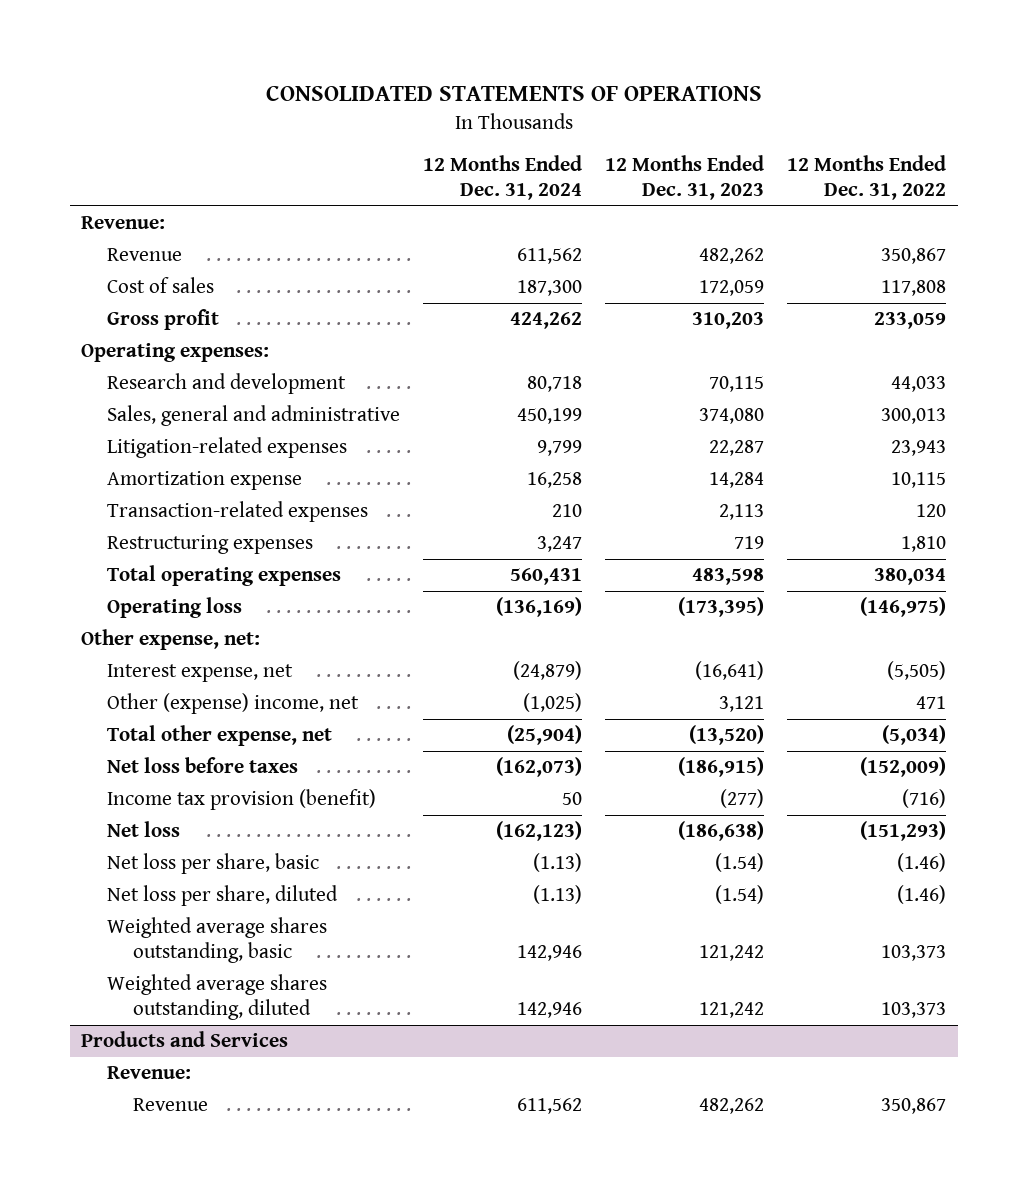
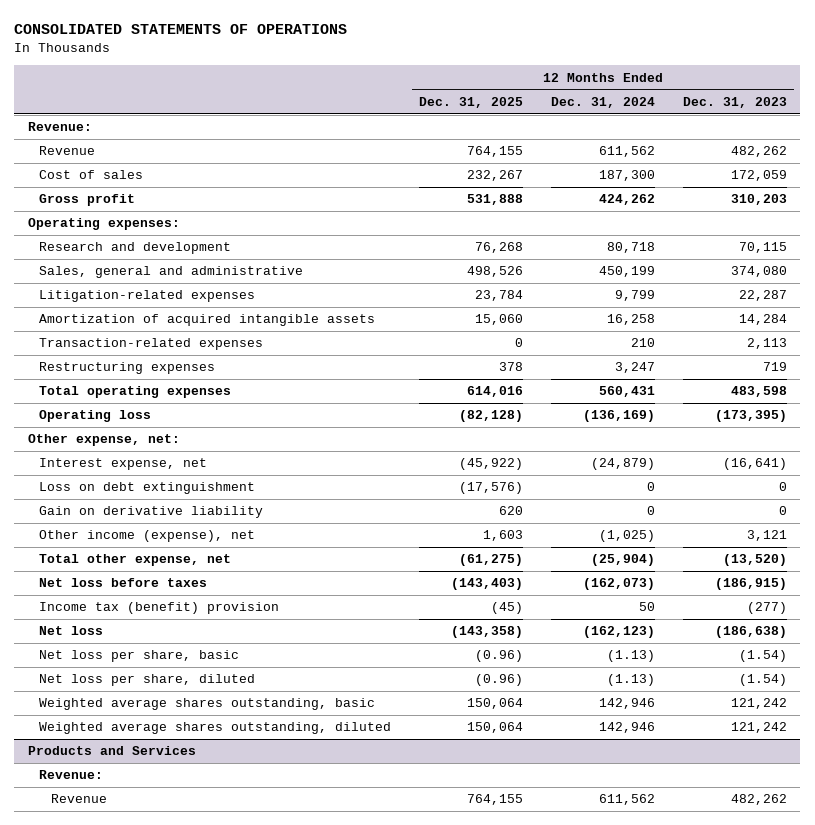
[787,155,947,200] 12 Months Ended Dec. 31, 2022 -> none
none -> [419,96,524,108] Dec. 31, 2025
[106,471,302,491] Amortization expense -> [39,314,376,327] Amortization of acquired intangible assets
none -> [39,482,256,495] Loss on debt extinguishment
none -> [39,506,264,519] Gain on derivative liability
[106,693,359,715] Other (expense) income, net -> [39,530,256,543] Other income (expense), net
[106,789,376,811] Income tax provision (benefit) -> [39,602,280,615] Income tax (benefit) provision

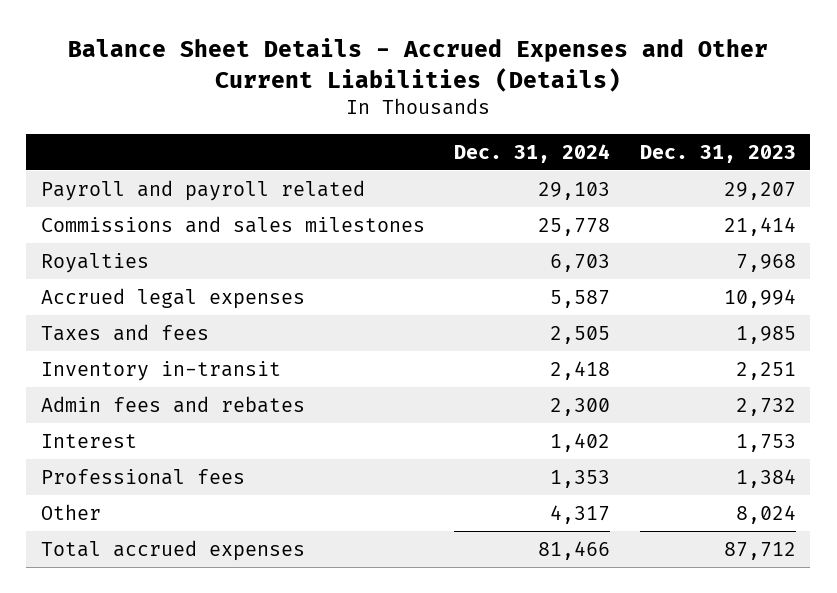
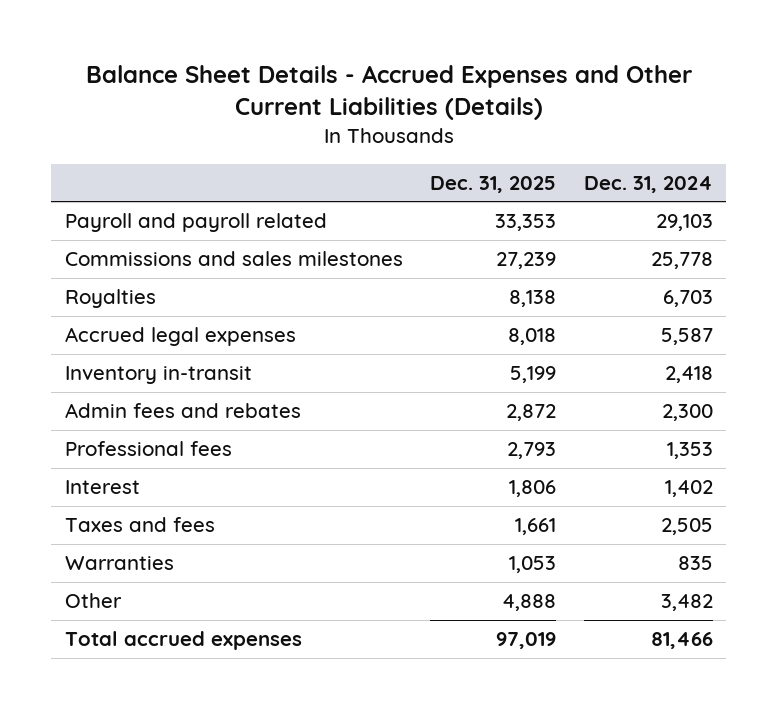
[639,144,796,163] Dec. 31, 2023 -> none
none -> [430,175,557,193] Dec. 31, 2025
[41,433,138,448] Interest -> [64,480,140,495] Interest
[41,323,210,341] Taxes and fees -> [64,517,215,533] Taxes and fees
none -> [64,556,174,571] Warranties
[550,504,611,524] 4,317 -> [660,594,713,612] 3,482

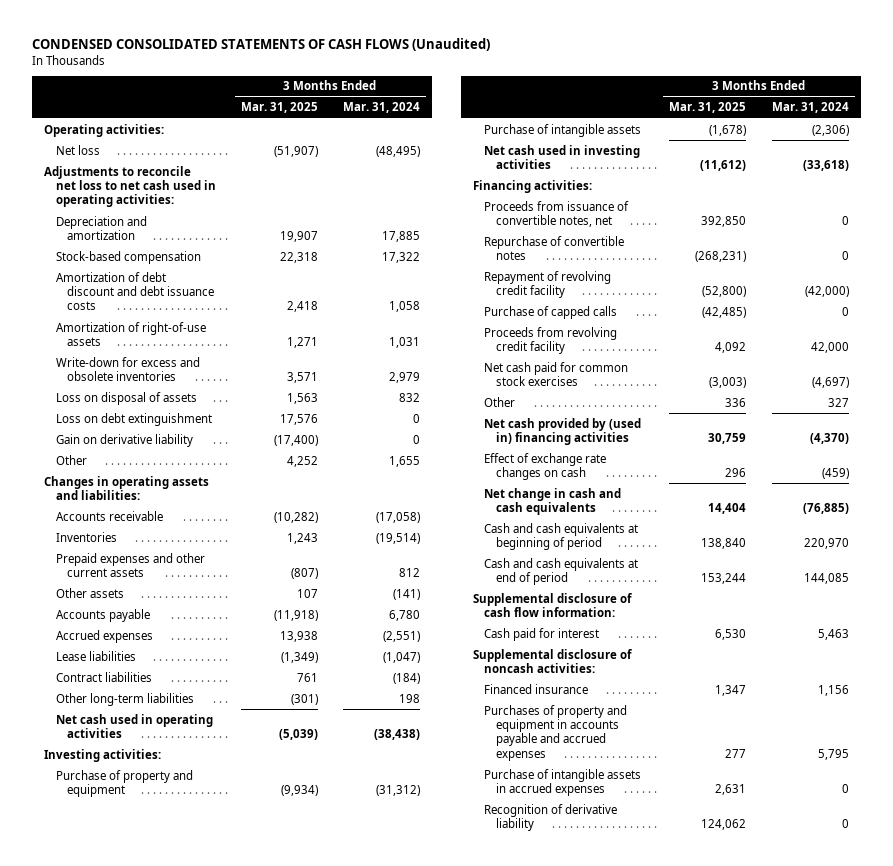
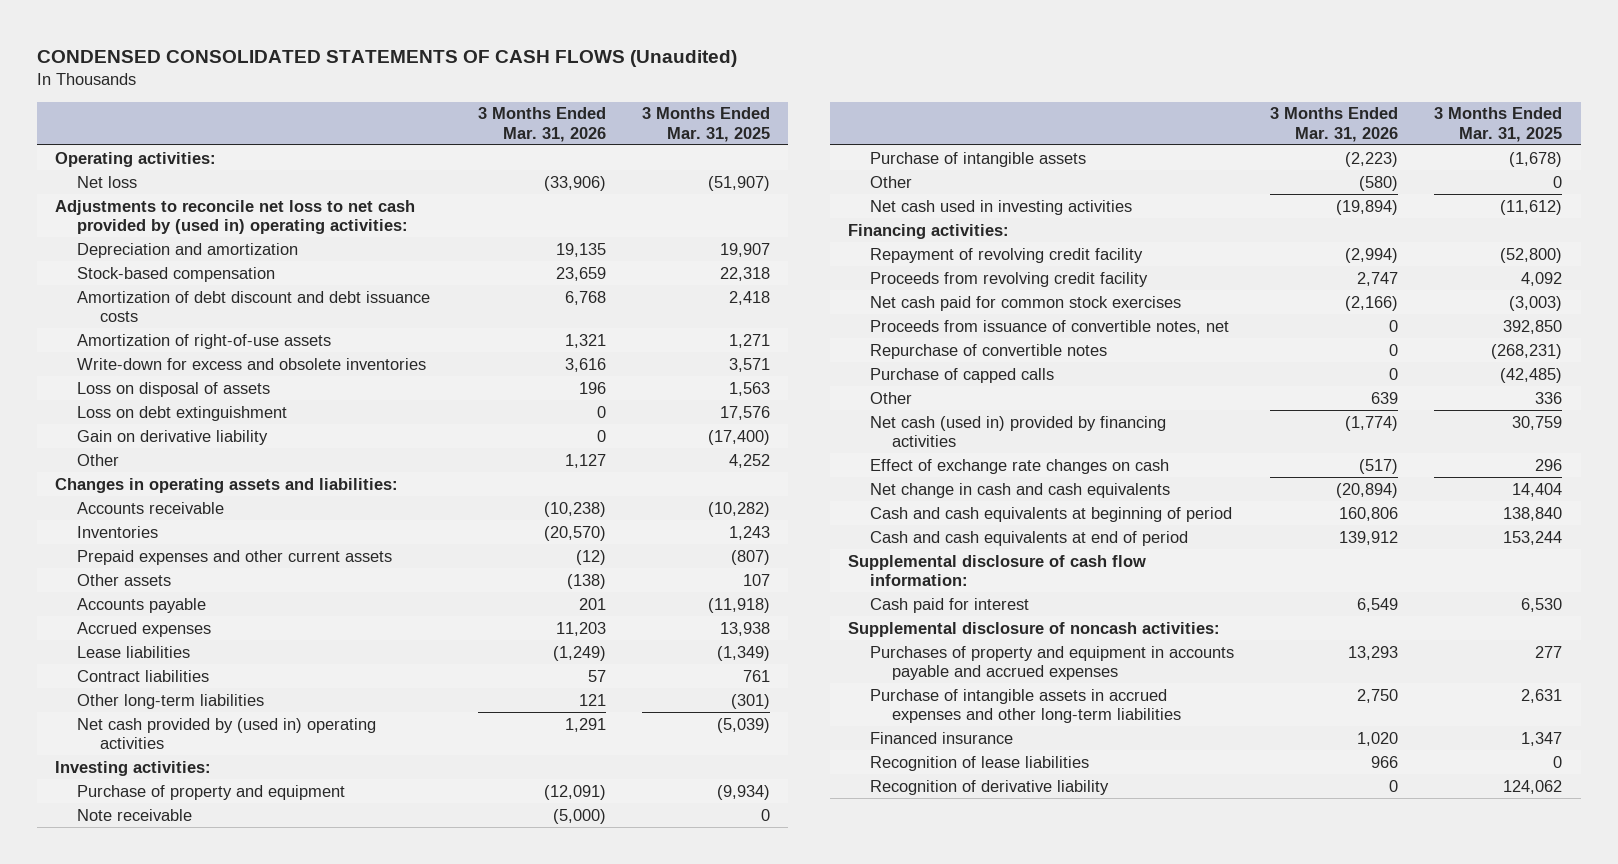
[342,102,420,114] Mar. 31, 2024 -> none
none -> [477,107,606,142] 3 Months Ended Mar. 31, 2026
[44,165,216,208] Adjustments to reconcile net loss to net cash used in operating activities: -> [55,199,416,234] Adjustments to reconcile net loss to net cash provided by (used in) operating activities:
[55,713,213,738] Net cash used in operating activities -> [77,717,377,749] Net cash provided by (used in) operating activities
none -> [77,808,193,821] Note receivable
none -> [869,175,912,188] Other
[484,200,630,227] Proceeds from issuance of convertible notes, net -> [869,319,1229,334] Proceeds from issuance of convertible notes, net
[484,235,625,260] Repurchase of convertible notes -> [869,343,1107,359] Repurchase of convertible notes
[484,305,618,319] Purchase of capped calls -> [869,367,1054,383] Purchase of capped calls
[484,417,642,445] Net cash provided by (used in) financing activities -> [869,415,1166,447] Net cash (used in) provided by financing activities
[484,768,642,796] Purchase of intangible assets in accrued expenses -> [869,688,1182,723] Purchase of intangible assets in accrued expenses and other long-term liabilities
[484,683,589,694] Financed insurance -> [869,731,1013,744] Financed insurance
none -> [869,755,1089,771] Recognition of lease liabilities

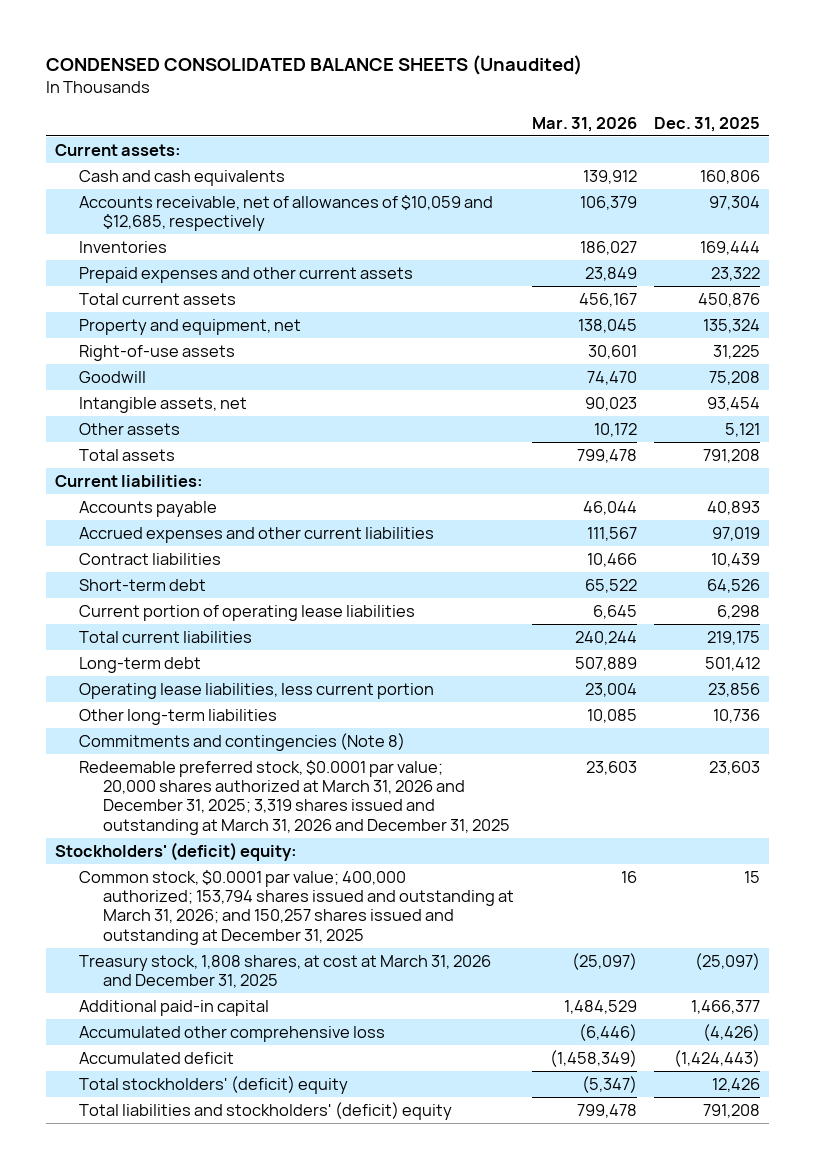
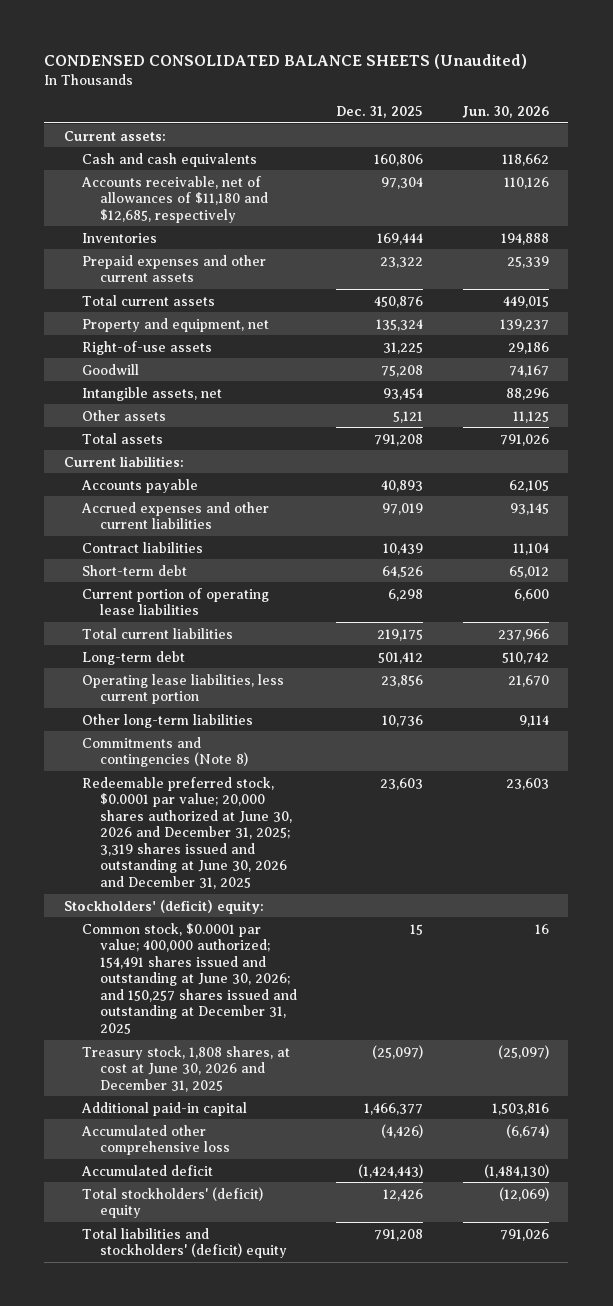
[531,116,637,132] Mar. 31, 2026 -> none
none -> [461,106,549,119] Jun. 30, 2026
[79,195,494,232] Accounts receivable, net of allowances of $10,059 and $12,685, respectively -> [80,175,268,223] Accounts receivable, net of allowances of $11,180 and $12,685, respectively
[79,760,511,835] Redeemable preferred stock, $0.0001 par value; 20,000 shares authorized at March 31, 2026 and December 31, 2025; 3,319 shares issued and outstanding at March 31, 2026 and December 31, 2025 -> [81,776,292,890] Redeemable preferred stock, $0.0001 par value; 20,000 shares authorized at June 30, 2026 and December 31, 2025; 3,319 shares issued and outstanding at June 30, 2026 and December 31, 2025
[79,870,515,945] Common stock, $0.0001 par value; 400,000 authorized; 153,794 shares issued and outstanding at March 31, 2026; and 150,257 shares issued and outstanding at December 31, 2025 -> [81,922,297,1035] Common stock, $0.0001 par value; 400,000 authorized; 154,491 shares issued and outstanding at June 30, 2026; and 150,257 shares issued and outstanding at December 31, 2025
[79,955,492,989] Treasury stock, 1,808 shares, at cost at March 31, 2026 and December 31, 2025 -> [81,1045,290,1092] Treasury stock, 1,808 shares, at cost at June 30, 2026 and December 31, 2025

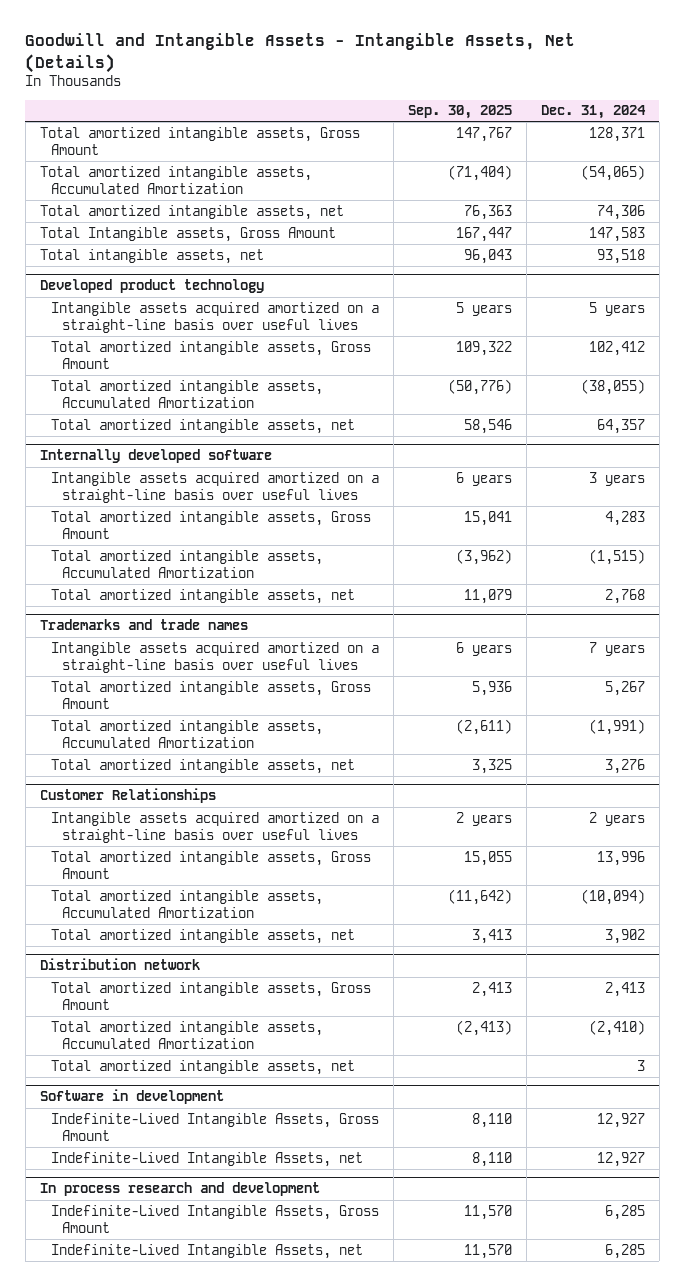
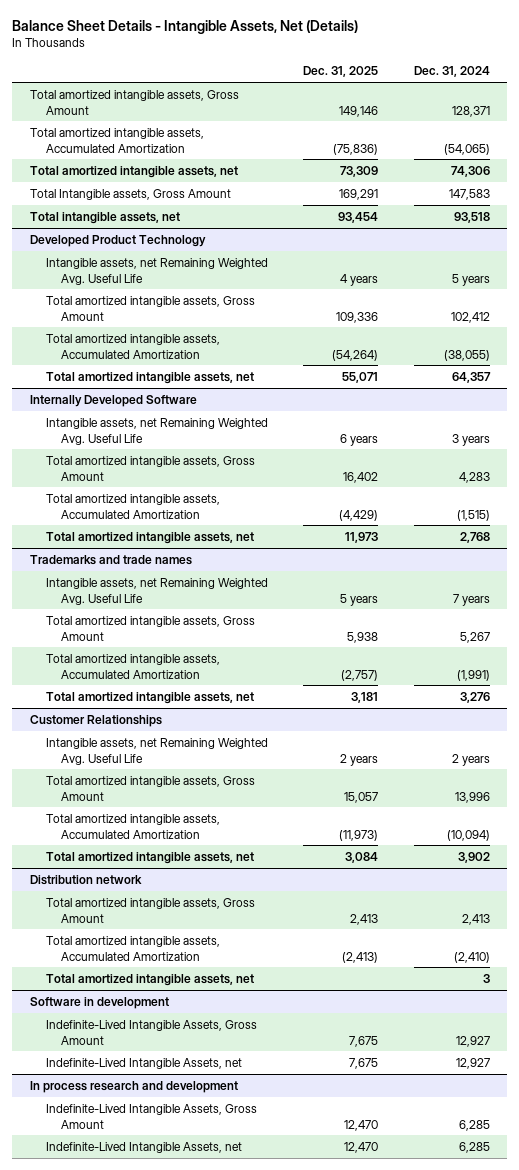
[25,33,576,73] Goodwill and Intangible Assets - Intangible Assets, Net (Details) -> [11,19,358,34] Balance Sheet Details - Intangible Assets, Net (Details)
[407,105,512,120] Sep. 30, 2025 -> none
none -> [303,66,379,78] Dec. 31, 2025
[39,279,264,294] Developed product technology -> [29,234,206,247] Developed Product Technology
[50,301,379,334] Intangible assets acquired amortized on a straight-line basis over useful lives -> [45,257,268,285] Intangible assets, net Remaining Weighted Avg. Useful Life
[39,449,272,464] Internally developed software -> [29,394,197,407] Internally Developed Software
[50,471,379,504] Intangible assets acquired amortized on a straight-line basis over useful lives -> [45,417,268,445] Intangible assets, net Remaining Weighted Avg. Useful Life
[50,641,379,674] Intangible assets acquired amortized on a straight-line basis over useful lives -> [45,577,268,605] Intangible assets, net Remaining Weighted Avg. Useful Life
[50,811,379,844] Intangible assets acquired amortized on a straight-line basis over useful lives -> [45,737,268,765] Intangible assets, net Remaining Weighted Avg. Useful Life

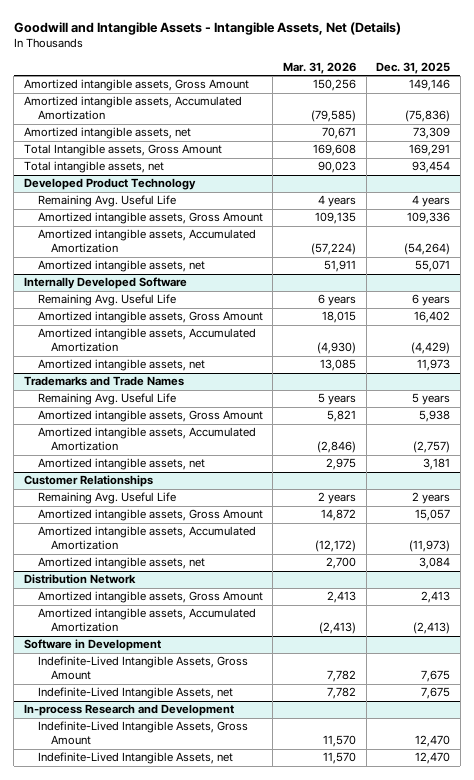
[11,19,358,34] Balance Sheet Details - Intangible Assets, Net (Details) -> [13,21,401,35] Goodwill and Intangible Assets - Intangible Assets, Net (Details)
[413,66,490,78] Dec. 31, 2024 -> none
none -> [282,61,356,74] Mar. 31, 2026
[29,89,239,115] Total amortized intangible assets, Gross Amount -> [24,79,250,92] Amortized intangible assets, Gross Amount
[29,127,204,153] Total amortized intangible assets, Accumulated Amortization -> [24,96,243,121] Amortized intangible assets, Accumulated Amortization
[29,165,238,178] Total amortized intangible assets, net -> [24,127,192,140] Amortized intangible assets, net
[45,257,268,285] Intangible assets, net Remaining Weighted Avg. Useful Life -> [37,195,176,208] Remaining Avg. Useful Life
[45,295,255,321] Total amortized intangible assets, Gross Amount -> [37,212,263,225] Amortized intangible assets, Gross Amount
[45,333,220,359] Total amortized intangible assets, Accumulated Amortization -> [37,229,256,254] Amortized intangible assets, Accumulated Amortization
[45,371,254,384] Total amortized intangible assets, net -> [37,260,205,273] Amortized intangible assets, net
[45,417,268,445] Intangible assets, net Remaining Weighted Avg. Useful Life -> [37,294,176,307] Remaining Avg. Useful Life
[45,455,255,481] Total amortized intangible assets, Gross Amount -> [37,311,263,324] Amortized intangible assets, Gross Amount
[45,493,220,519] Total amortized intangible assets, Accumulated Amortization -> [37,328,256,353] Amortized intangible assets, Accumulated Amortization
[45,531,254,544] Total amortized intangible assets, net -> [37,359,205,372] Amortized intangible assets, net
[29,554,192,565] Trademarks and trade names -> [24,376,185,387] Trademarks and Trade Names
[45,577,268,605] Intangible assets, net Remaining Weighted Avg. Useful Life -> [37,393,176,406] Remaining Avg. Useful Life
[45,615,255,641] Total amortized intangible assets, Gross Amount -> [37,410,263,423] Amortized intangible assets, Gross Amount
[45,653,220,679] Total amortized intangible assets, Accumulated Amortization -> [37,427,256,452] Amortized intangible assets, Accumulated Amortization
[45,691,254,704] Total amortized intangible assets, net -> [37,458,205,471] Amortized intangible assets, net
[45,973,254,986] Total amortized intangible assets, net -> none
[45,737,268,765] Intangible assets, net Remaining Weighted Avg. Useful Life -> [37,492,176,505] Remaining Avg. Useful Life
[45,775,255,801] Total amortized intangible assets, Gross Amount -> [37,509,263,522] Amortized intangible assets, Gross Amount
[45,813,220,839] Total amortized intangible assets, Accumulated Amortization -> [37,526,256,551] Amortized intangible assets, Accumulated Amortization
[45,851,254,864] Total amortized intangible assets, net -> [37,557,205,570] Amortized intangible assets, net
[29,874,142,885] Distribution network -> [24,574,137,585] Distribution Network
[45,897,255,923] Total amortized intangible assets, Gross Amount -> [37,591,263,604] Amortized intangible assets, Gross Amount
[45,935,220,961] Total amortized intangible assets, Accumulated Amortization -> [37,608,256,633] Amortized intangible assets, Accumulated Amortization
[29,996,169,1009] Software in development -> [24,639,162,652] Software in Development
[29,1080,238,1093] In process research and development -> [24,704,235,717] In-process Research and Development

